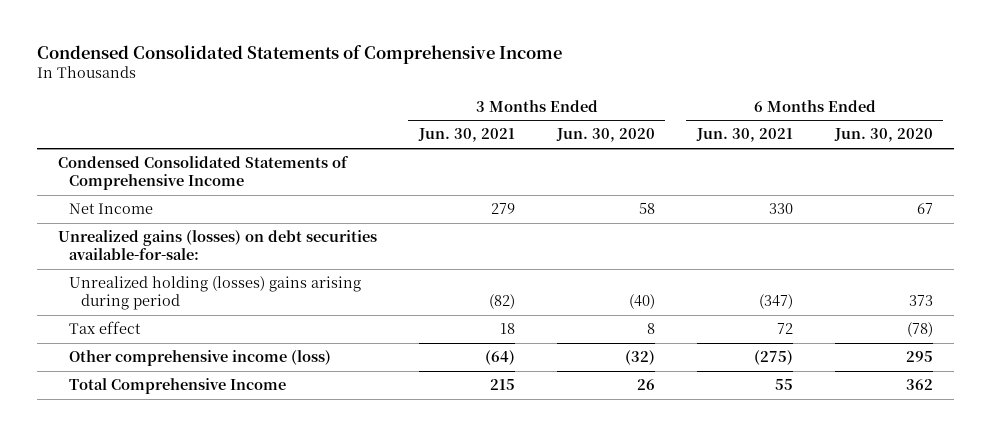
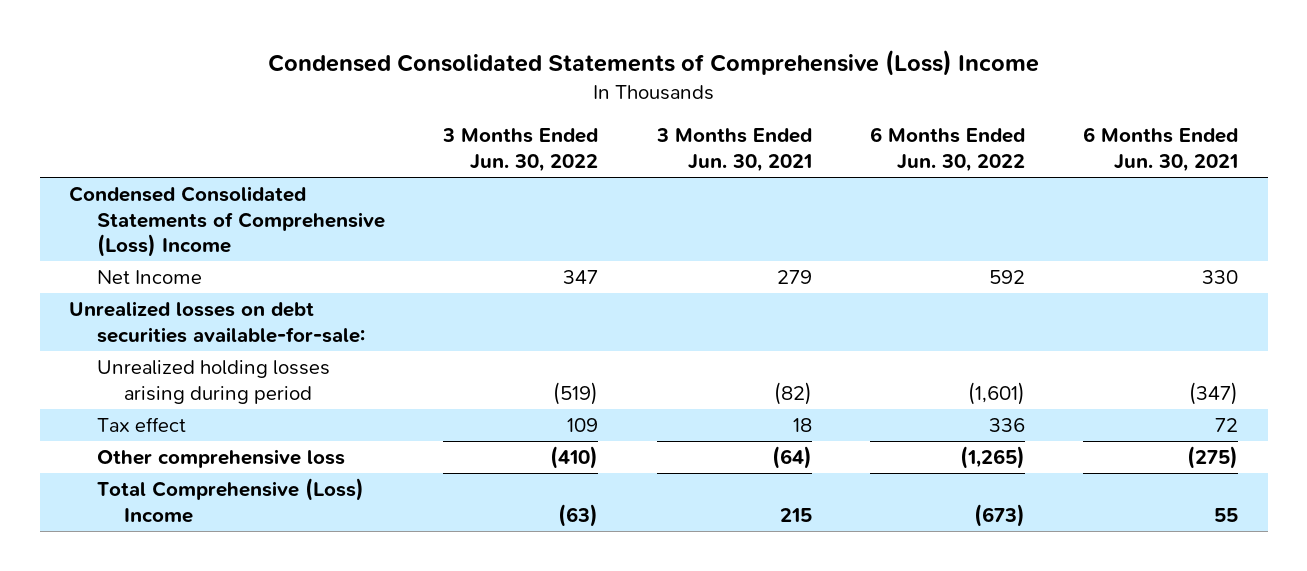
[36,44,562,64] Condensed Consolidated Statements of Comprehensive Income -> [267,50,1039,77] Condensed Consolidated Statements of Comprehensive (Loss) Income
[555,128,655,143] Jun. 30, 2020 -> none
[833,128,933,143] Jun. 30, 2020 -> none
none -> [442,128,599,173] 3 Months Ended Jun. 30, 2022
none -> [870,127,1026,173] 6 Months Ended Jun. 30, 2022
[57,156,349,190] Condensed Consolidated Statements of Comprehensive Income -> [68,185,385,258] Condensed Consolidated Statements of Comprehensive (Loss) Income
[57,230,377,260] Unrealized gains (losses) on debt securities available-for-sale: -> [68,300,365,343] Unrealized losses on debt securities available-for-sale:
[69,276,362,310] Unrealized holding (losses) gains arising during period -> [96,359,330,404] Unrealized holding losses arising during period
[69,350,332,367] Other comprehensive income (loss) -> [96,448,345,468] Other comprehensive loss
[69,378,287,395] Total Comprehensive Income -> [96,477,364,523] Total Comprehensive (Loss) Income

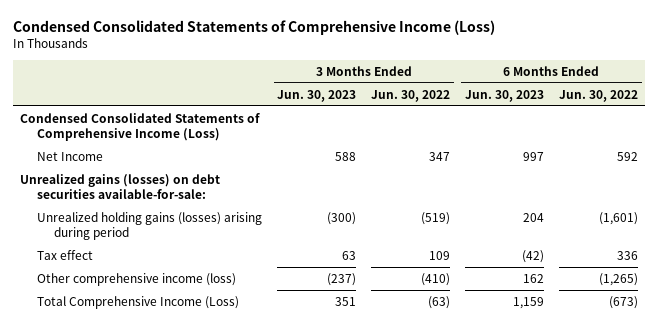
[267,50,1039,77] Condensed Consolidated Statements of Comprehensive (Loss) Income -> [12,19,495,35] Condensed Consolidated Statements of Comprehensive Income (Loss)
[655,128,812,173] 3 Months Ended Jun. 30, 2021 -> none
[1083,127,1239,173] 6 Months Ended Jun. 30, 2021 -> none
none -> [277,89,357,102] Jun. 30, 2023
none -> [464,89,544,102] Jun. 30, 2023
[68,185,385,258] Condensed Consolidated Statements of Comprehensive (Loss) Income -> [20,112,261,141] Condensed Consolidated Statements of Comprehensive Income (Loss)
[68,300,365,343] Unrealized losses on debt securities available-for-sale: -> [20,173,221,199] Unrealized gains (losses) on debt securities available-for-sale:
[96,359,330,404] Unrealized holding losses arising during period -> [37,211,263,240] Unrealized holding gains (losses) arising during period
[96,448,345,468] Other comprehensive loss -> [37,272,237,286] Other comprehensive income (loss)
[96,477,364,523] Total Comprehensive (Loss) Income -> [37,295,240,309] Total Comprehensive Income (Loss)

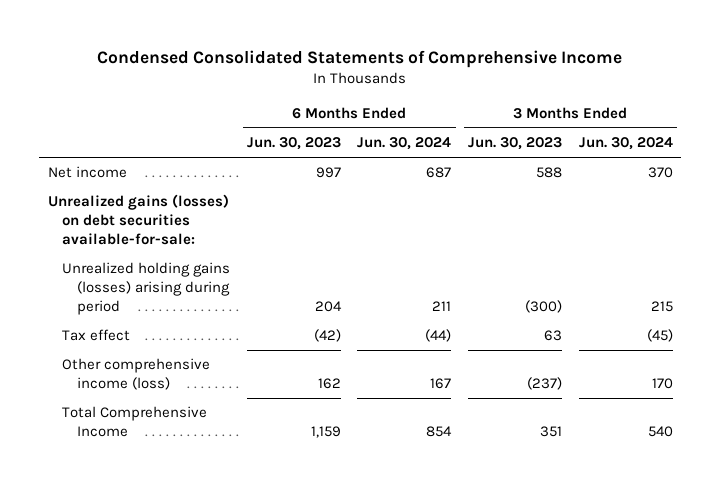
[12,19,495,35] Condensed Consolidated Statements of Comprehensive Income (Loss) -> [97,49,623,68] Condensed Consolidated Statements of Comprehensive Income
[371,89,451,102] Jun. 30, 2022 -> none
[558,89,638,102] Jun. 30, 2022 -> none
none -> [357,137,452,151] Jun. 30, 2024
none -> [578,137,673,151] Jun. 30, 2024
[20,112,261,141] Condensed Consolidated Statements of Comprehensive Income (Loss) -> none
[37,151,104,161] Net Income -> [47,166,127,179] Net income
[37,295,240,309] Total Comprehensive Income (Loss) -> [62,406,208,438] Total Comprehensive Income

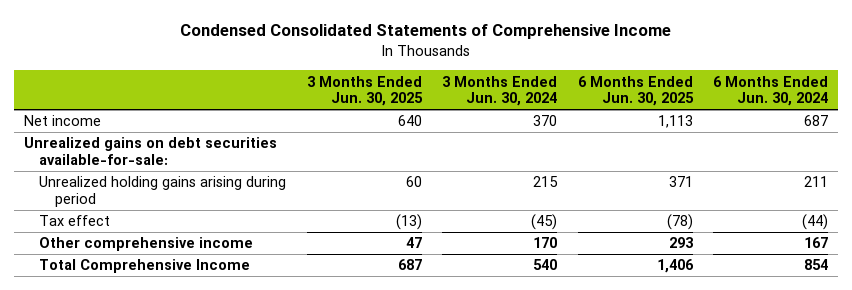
[246,137,341,151] Jun. 30, 2023 -> none
[468,137,563,151] Jun. 30, 2023 -> none
none -> [306,75,423,107] 3 Months Ended Jun. 30, 2025
none -> [577,75,694,107] 6 Months Ended Jun. 30, 2025
[47,194,229,245] Unrealized gains (losses) on debt securities available-for-sale: -> [24,137,278,166] Unrealized gains on debt securities available-for-sale:
[62,262,231,315] Unrealized holding gains (losses) arising during period -> [39,176,287,208] Unrealized holding gains arising during period
[62,358,211,391] Other comprehensive income (loss) -> [39,237,254,252] Other comprehensive income

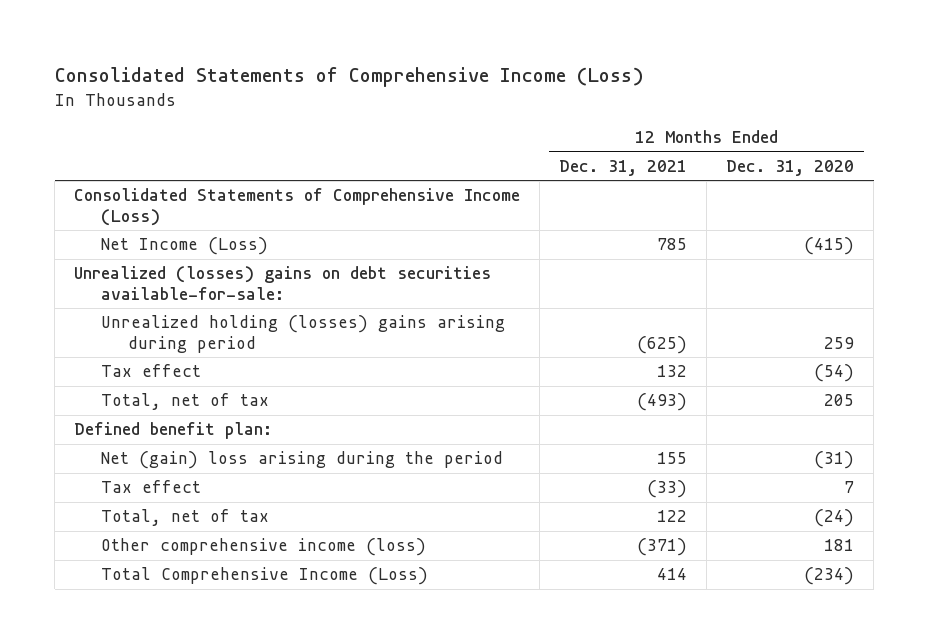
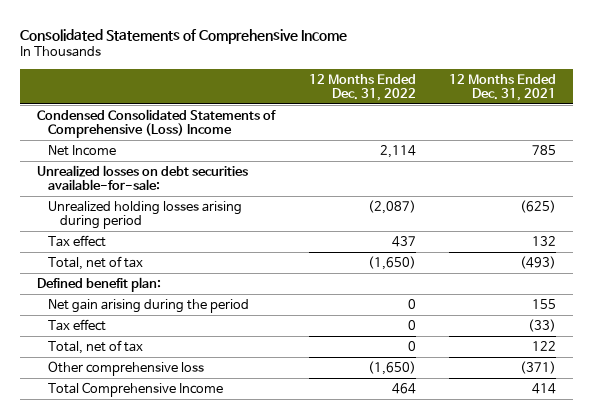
[54,66,644,87] Consolidated Statements of Comprehensive Income (Loss) -> [20,28,348,44] Consolidated Statements of Comprehensive Income
[726,159,855,176] Dec. 31, 2020 -> none
none -> [308,73,416,101] 12 Months Ended Dec. 31, 2022
[74,188,521,226] Consolidated Statements of Comprehensive Income (Loss) -> [37,108,277,139] Condensed Consolidated Statements of Comprehensive (Loss) Income
[101,237,269,256] Net Income (Loss) -> [48,144,117,156] Net Income
[74,266,492,300] Unrealized (losses) gains on debt securities available-for-sale: -> [37,164,249,191] Unrealized losses on debt securities available-for-sale:
[101,315,506,353] Unrealized holding (losses) gains arising during period -> [48,200,243,230] Unrealized holding losses arising during period
[101,451,504,470] Net (gain) loss arising during the period -> [48,298,250,313] Net gain arising during the period
[101,538,427,557] Other comprehensive income (loss) -> [48,360,205,376] Other comprehensive loss
[101,567,429,586] Total Comprehensive Income (Loss) -> [48,381,224,397] Total Comprehensive Income

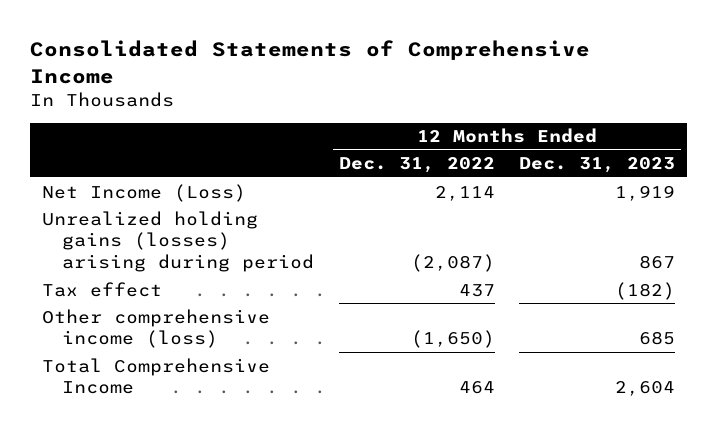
[449,73,557,101] 12 Months Ended Dec. 31, 2021 -> none
none -> [519,157,676,174] Dec. 31, 2023
[37,108,277,139] Condensed Consolidated Statements of Comprehensive (Loss) Income -> none
[37,164,249,191] Unrealized losses on debt securities available-for-sale: -> none
[48,144,117,156] Net Income -> [42,183,247,202] Net Income (Loss)
[48,200,243,230] Unrealized holding losses arising during period -> [42,210,315,273] Unrealized holding gains (losses) arising during period
[48,255,144,270] Total, net of tax -> none
[37,276,162,292] Defined benefit plan: -> none
[48,298,250,313] Net gain arising during the period -> none
[48,318,107,331] Tax effect -> none
[48,339,144,354] Total, net of tax -> none
[48,360,205,376] Other comprehensive loss -> [42,308,271,349] Other comprehensive income (loss)

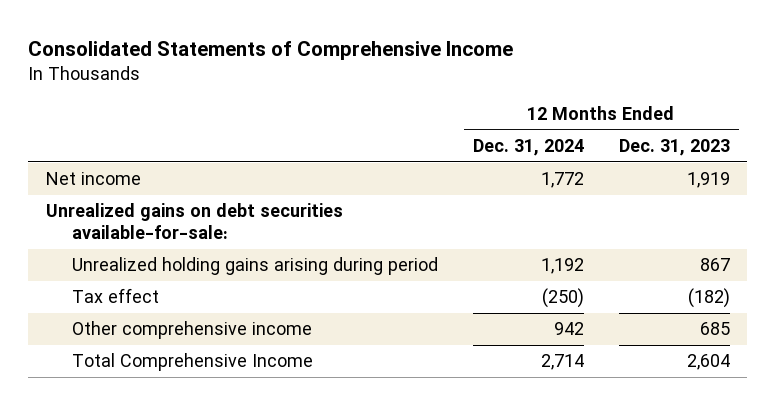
[338,157,495,174] Dec. 31, 2022 -> none
none -> [473,139,585,157] Dec. 31, 2024
[42,183,247,202] Net Income (Loss) -> [45,172,141,186] Net income
none -> [45,203,343,240] Unrealized gains on debt securities available-for-sale:
[42,210,315,273] Unrealized holding gains (losses) arising during period -> [72,257,439,276] Unrealized holding gains arising during period
[42,308,271,349] Other comprehensive income (loss) -> [72,321,313,340] Other comprehensive income

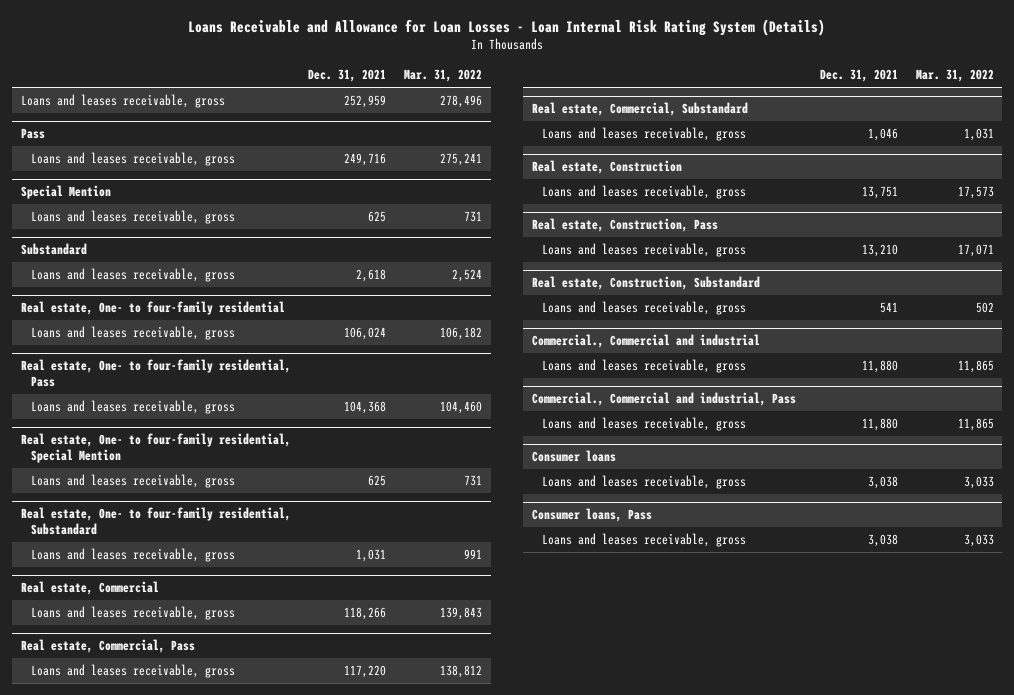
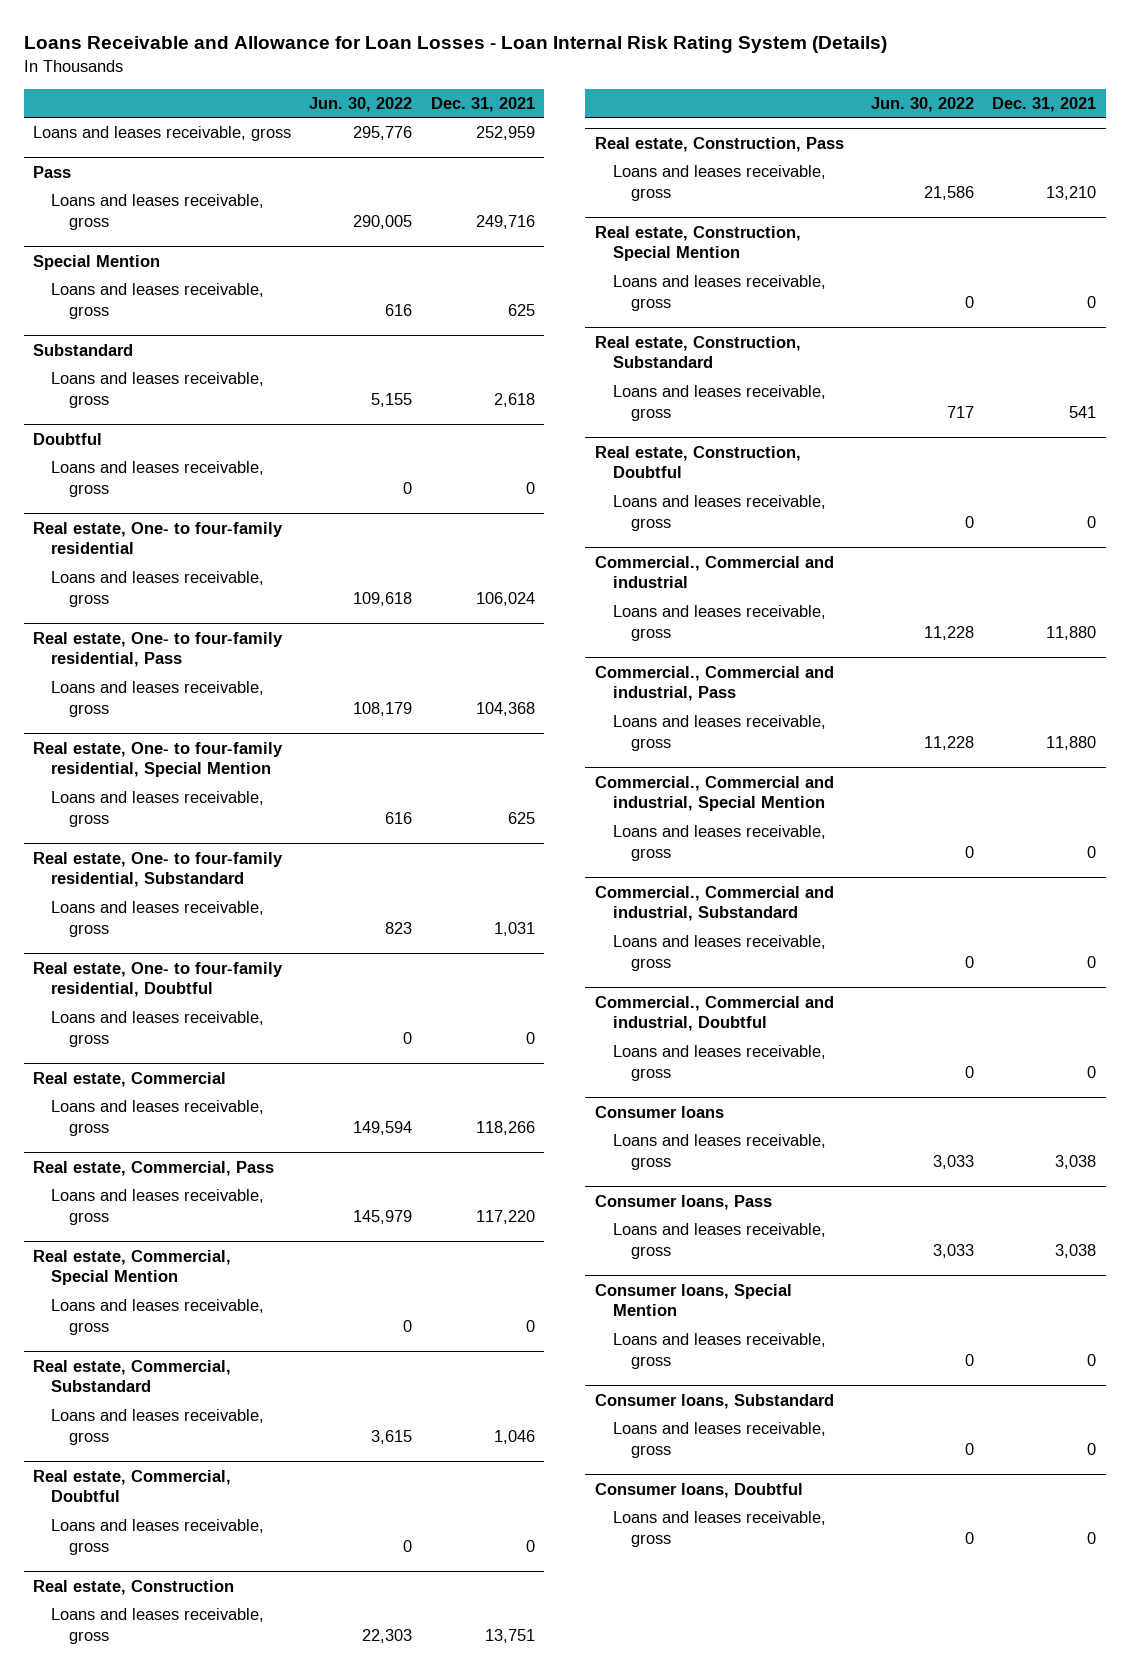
[404,68,483,82] Mar. 31, 2022 -> none
none -> [309,96,413,112] Jun. 30, 2022
none -> [32,432,102,445] Doubtful
none -> [50,461,264,497] Loans and leases receivable, gross
none -> [32,961,283,998] Real estate, One- to four-family residential, Doubtful
none -> [50,1011,264,1047] Loans and leases receivable, gross
none -> [32,1249,231,1286] Real estate, Commercial, Special Mention
none -> [50,1299,264,1335] Loans and leases receivable, gross
none -> [32,1469,231,1503] Real estate, Commercial, Doubtful
none -> [50,1519,264,1555] Loans and leases receivable, gross
none -> [594,225,801,262] Real estate, Construction, Special Mention
none -> [612,275,826,311] Loans and leases receivable, gross
none -> [594,445,801,479] Real estate, Construction, Doubtful
none -> [612,495,826,531] Loans and leases receivable, gross
none -> [594,775,834,812] Commercial., Commercial and industrial, Special Mention
none -> [612,825,826,861] Loans and leases receivable, gross
none -> [594,885,834,922] Commercial., Commercial and industrial, Substandard
none -> [612,935,826,971] Loans and leases receivable, gross
none -> [594,995,834,1032] Commercial., Commercial and industrial, Doubtful
none -> [612,1045,826,1081] Loans and leases receivable, gross
none -> [594,1283,792,1317] Consumer loans, Special Mention
none -> [612,1333,826,1369] Loans and leases receivable, gross
none -> [594,1393,834,1409] Consumer loans, Substandard
none -> [612,1422,826,1458] Loans and leases receivable, gross
none -> [594,1482,803,1498] Consumer loans, Doubtful
none -> [612,1511,826,1547] Loans and leases receivable, gross

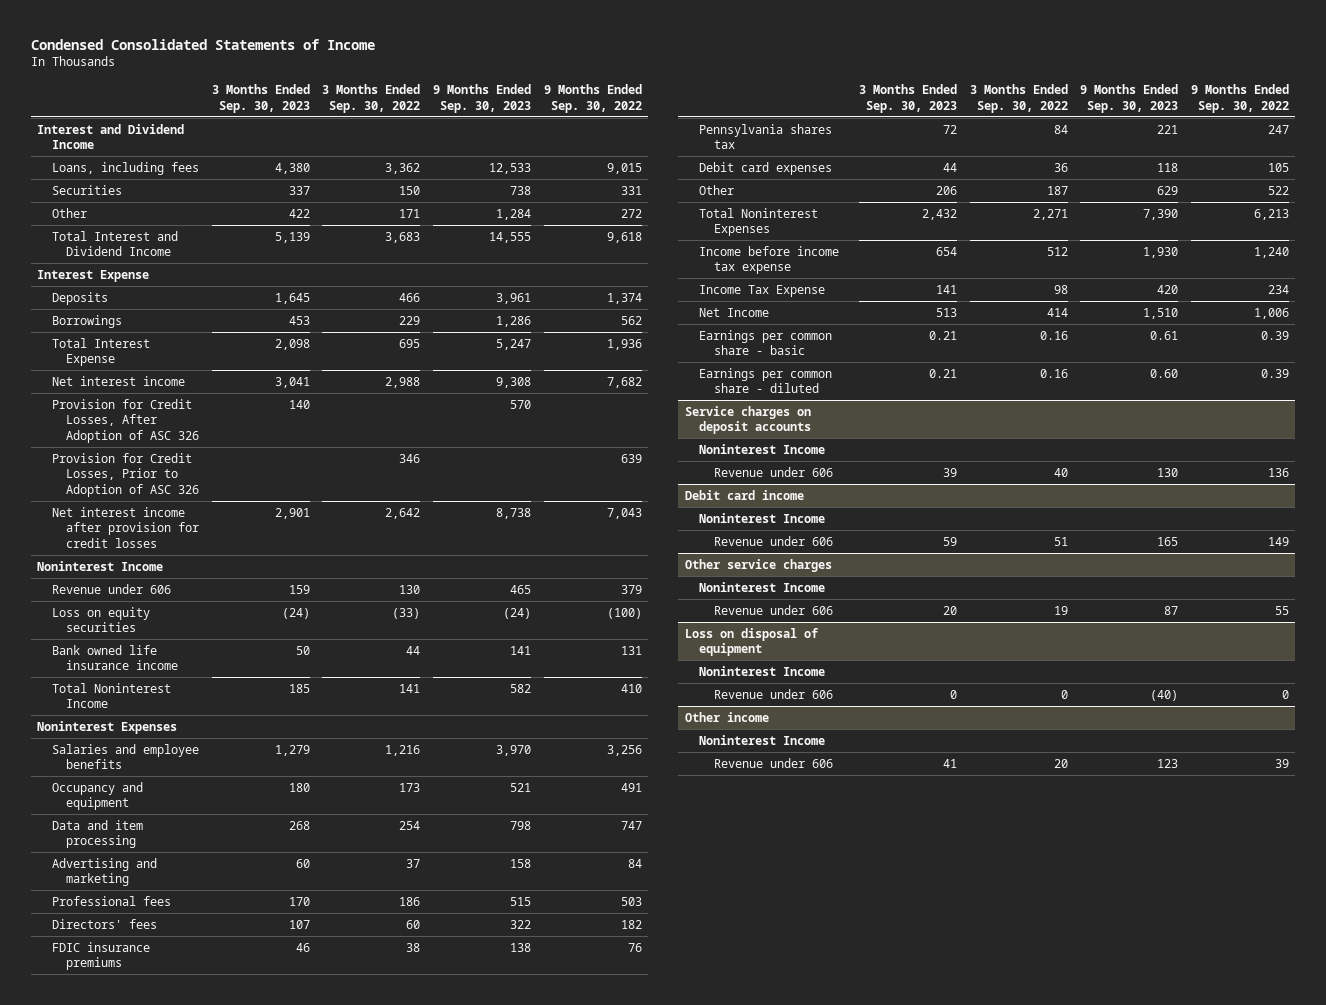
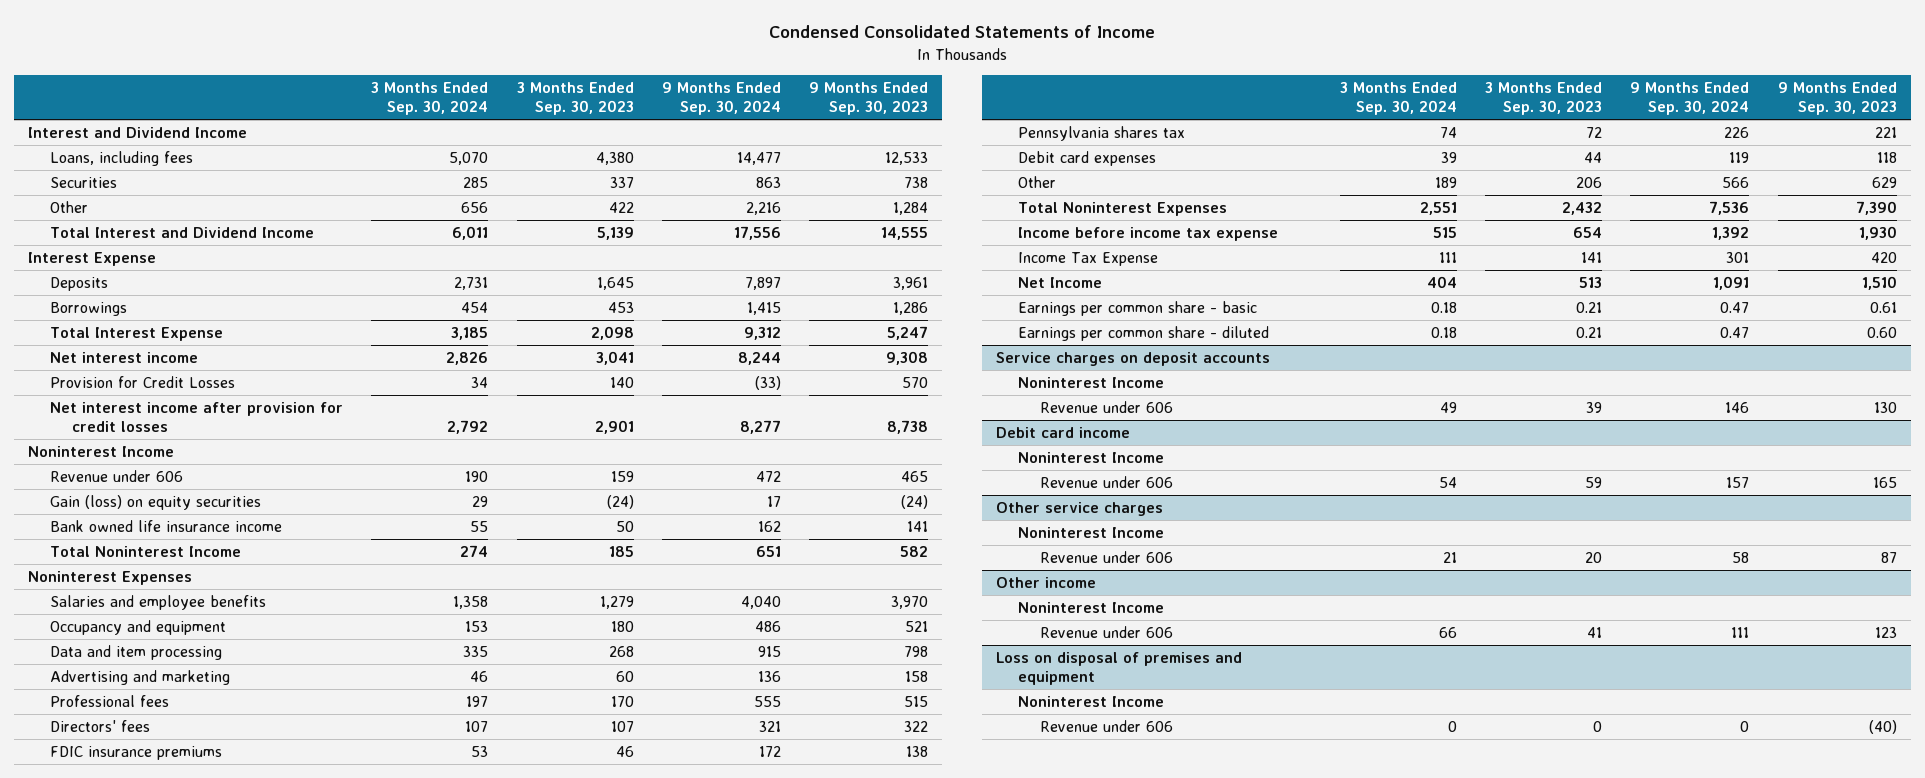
[322,84,421,113] 3 Months Ended Sep. 30, 2022 -> none
[543,84,642,113] 9 Months Ended Sep. 30, 2022 -> none
none -> [371,82,489,116] 3 Months Ended Sep. 30, 2024
none -> [661,82,781,116] 9 Months Ended Sep. 30, 2024
[51,452,200,498] Provision for Credit Losses, Prior to Adoption of ASC 326 -> none
[51,398,200,444] Provision for Credit Losses, After Adoption of ASC 326 -> [49,375,235,388] Provision for Credit Losses
[51,606,150,633] Loss on equity securities -> [49,494,261,510] Gain (loss) on equity securities
[684,627,818,657] Loss on disposal of equipment -> none
[699,665,826,676] Noninterest Income -> none
[713,688,833,699] Revenue under 606 -> none
none -> [996,651,1243,685] Loss on disposal of premises and equipment
none -> [1018,695,1165,707] Noninterest Income
none -> [1040,719,1174,732] Revenue under 606

